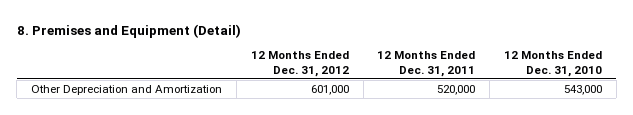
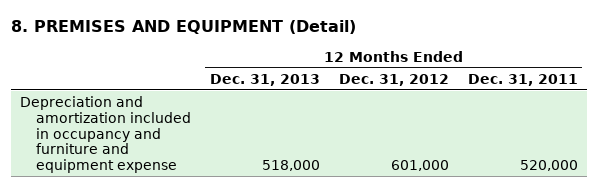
[16,23,241,38] 8. Premises and Equipment (Detail) -> [11,20,357,35] 8. PREMISES AND EQUIPMENT (Detail)
[504,51,603,77] 12 Months Ended Dec. 31, 2010 -> none
none -> [209,73,320,86] Dec. 31, 2013
[31,85,223,96] Other Depreciation and Amortization -> [20,95,192,174] Depreciation and amortization included in occupancy and furniture and equipment expense

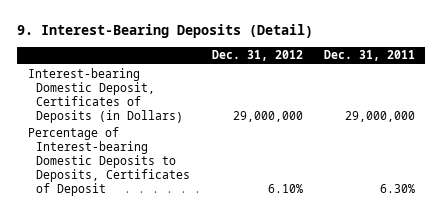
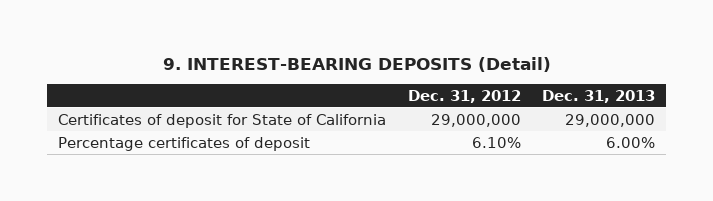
[17,24,314,39] 9. Interest-Bearing Deposits (Detail) -> [162,56,551,72] 9. INTEREST-BEARING DEPOSITS (Detail)
[323,50,415,62] Dec. 31, 2011 -> none
none -> [542,90,656,104] Dec. 31, 2013
[27,67,184,123] Interest-bearing Domestic Deposit, Certificates of Deposits (in Dollars) -> [57,113,386,128] Certificates of deposit for State of California
[27,126,191,196] Percentage of Interest-bearing Domestic Deposits to Deposits, Certificates of Deposit -> [57,136,310,151] Percentage certificates of deposit

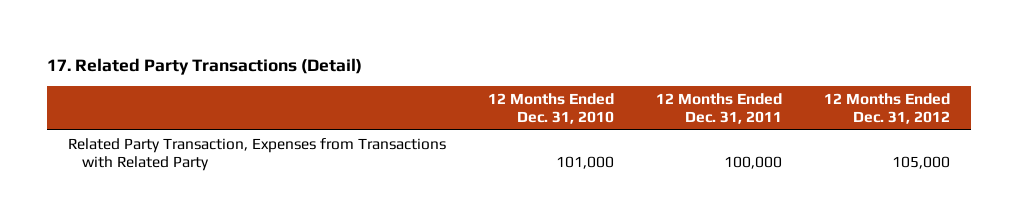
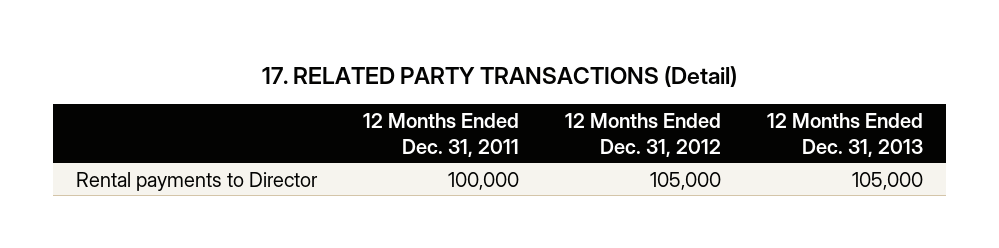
[46,57,362,75] 17. Related Party Transactions (Detail) -> [261,65,737,87] 17. RELATED PARTY TRANSACTIONS (Detail)
[487,92,614,125] 12 Months Ended Dec. 31, 2010 -> none
none -> [767,112,924,157] 12 Months Ended Dec. 31, 2013
[67,137,446,172] Related Party Transaction, Expenses from Transactions with Related Party -> [75,171,318,191] Rental payments to Director

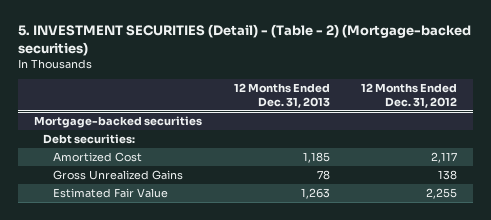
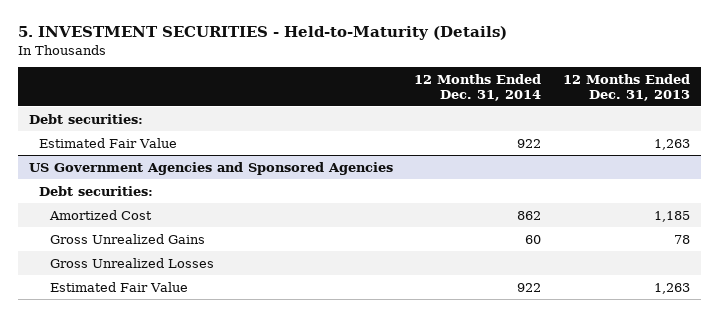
[18,24,472,56] 5. INVESTMENT SECURITIES (Detail) - (Table - 2) (Mortgage-backed securities) -> [17,26,507,41] 5. INVESTMENT SECURITIES - Held-to-Maturity (Details)
[361,82,458,109] 12 Months Ended Dec. 31, 2012 -> none
none -> [414,73,542,101] 12 Months Ended Dec. 31, 2014
[33,116,202,129] Mortgage-backed securities -> none
none -> [39,137,178,148] Estimated Fair Value
none -> [28,161,393,175] US Government Agencies and Sponsored Agencies
none -> [39,185,154,196] Debt securities:
none -> [49,257,214,268] Gross Unrealized Losses

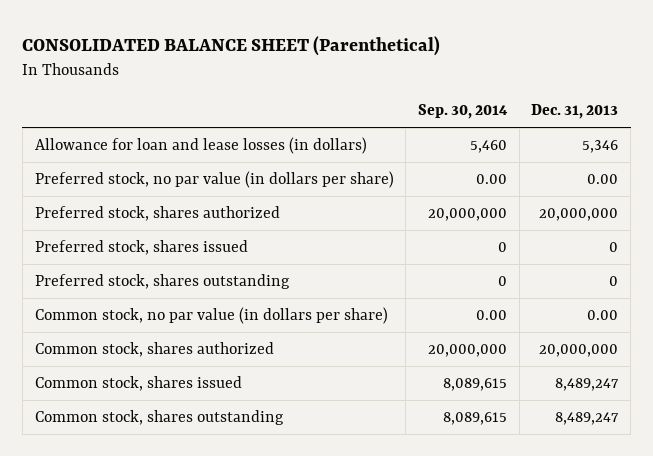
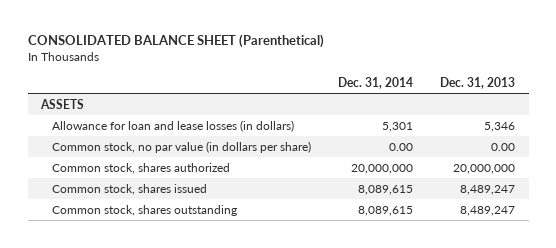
[418,104,509,120] Sep. 30, 2014 -> none
none -> [338,76,414,89] Dec. 31, 2014
none -> [40,98,85,109] ASSETS
[34,171,394,189] Preferred stock, no par value (in dollars per share) -> none
[34,206,280,222] Preferred stock, shares authorized -> none
[34,240,248,256] Preferred stock, shares issued -> none
[34,274,290,290] Preferred stock, shares outstanding -> none

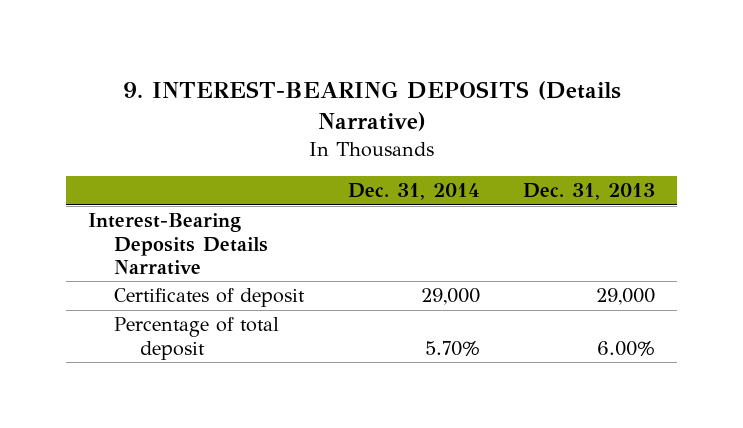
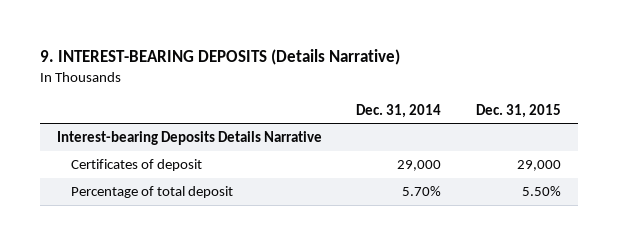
[523,183,656,201] Dec. 31, 2013 -> none
none -> [475,103,561,118] Dec. 31, 2015
[88,213,268,275] Interest-Bearing Deposits Details Narrative -> [56,131,322,146] Interest-bearing Deposits Details Narrative

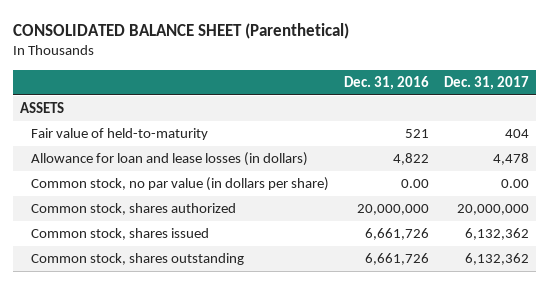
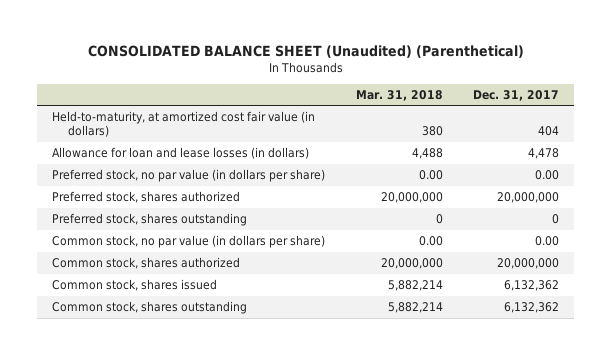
[12,22,349,39] CONSOLIDATED BALANCE SHEET (Parenthetical) -> [87,44,524,58] CONSOLIDATED BALANCE SHEET (Unaudited) (Parenthetical)
[343,76,429,91] Dec. 31, 2016 -> none
none -> [355,89,443,101] Mar. 31, 2018
[20,102,65,114] ASSETS -> none
[30,128,208,141] Fair value of held-to-maturity -> none
none -> [52,111,316,138] Held-to-maturity, at amortized cost fair value (in dollars)
none -> [52,169,326,183] Preferred stock, no par value (in dollars per share)
none -> [52,191,241,204] Preferred stock, shares authorized
none -> [52,213,248,227] Preferred stock, shares outstanding

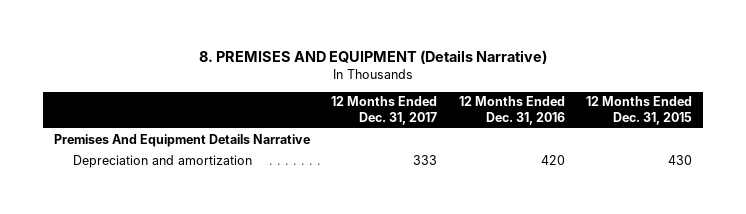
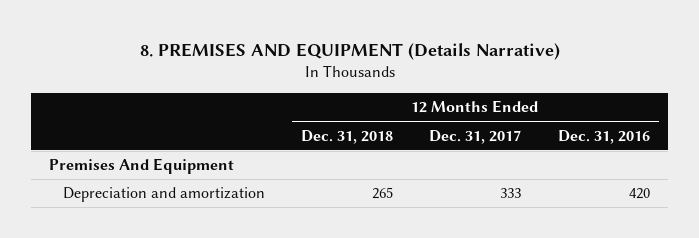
[586,96,693,125] 12 Months Ended Dec. 31, 2015 -> none
none -> [301,129,394,144] Dec. 31, 2018
[53,133,310,147] Premises And Equipment Details Narrative -> [49,158,235,175] Premises And Equipment

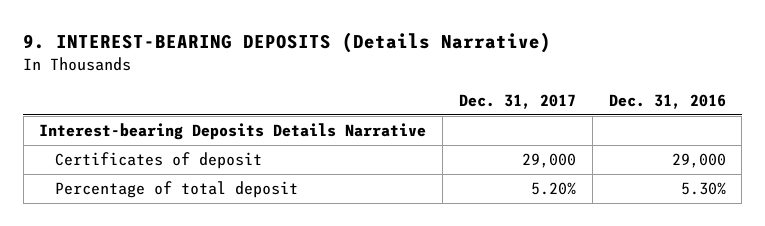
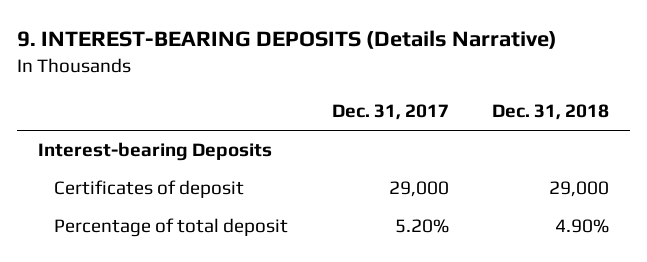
[608,93,726,109] Dec. 31, 2016 -> none
none -> [491,104,609,121] Dec. 31, 2018
[39,123,427,141] Interest-bearing Deposits Details Narrative -> [38,142,273,162] Interest-bearing Deposits

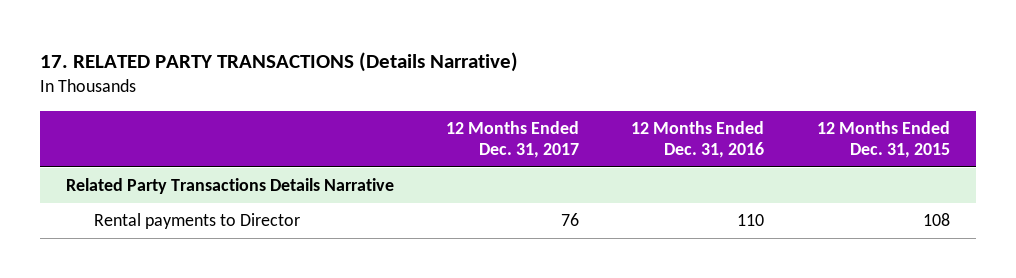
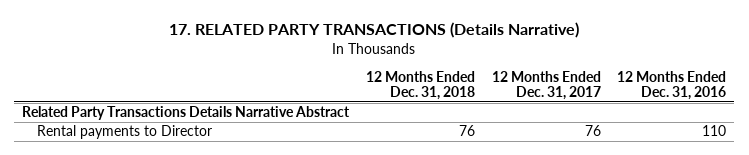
[816,120,950,158] 12 Months Ended Dec. 31, 2015 -> none
none -> [365,70,475,101] 12 Months Ended Dec. 31, 2018
[66,178,395,195] Related Party Transactions Details Narrative -> [22,106,351,121] Related Party Transactions Details Narrative Abstract

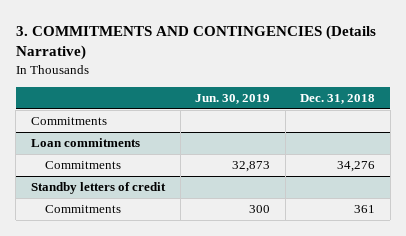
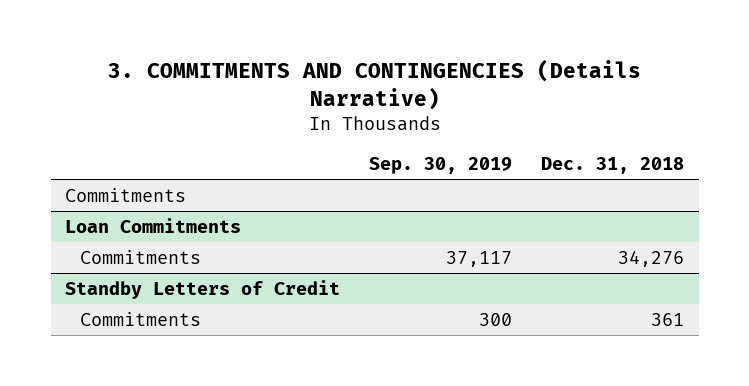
[195,94,271,105] Jun. 30, 2019 -> none
none -> [369,156,513,174] Sep. 30, 2019
[31,138,141,148] Loan commitments -> [65,217,242,233] Loan Commitments
[31,182,167,195] Standby letters of credit -> [65,279,341,299] Standby Letters of Credit

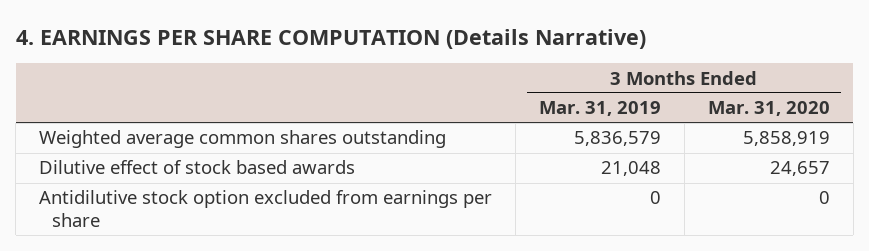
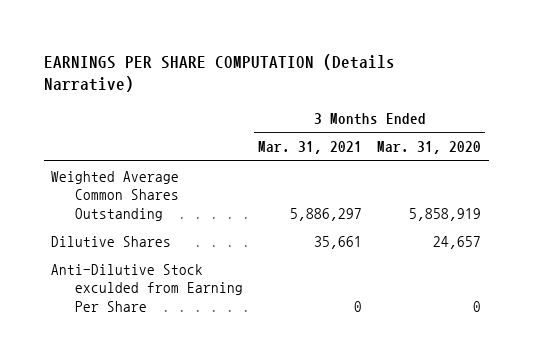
[15,28,646,49] 4. EARNINGS PER SHARE COMPUTATION (Details Narrative) -> [43,53,395,93] EARNINGS PER SHARE COMPUTATION (Details Narrative)
[539,101,662,117] Mar. 31, 2019 -> none
none -> [257,141,362,155] Mar. 31, 2021
[39,130,447,149] Weighted average common shares outstanding -> [51,170,180,221] Weighted Average Common Shares Outstanding
[39,160,356,175] Dilutive effect of stock based awards -> [51,235,172,247] Dilutive Shares
[39,190,493,228] Antidilutive stock option excluded from earnings per share -> [51,263,243,312] Anti-Dilutive Stock exculded from Earning Per Share

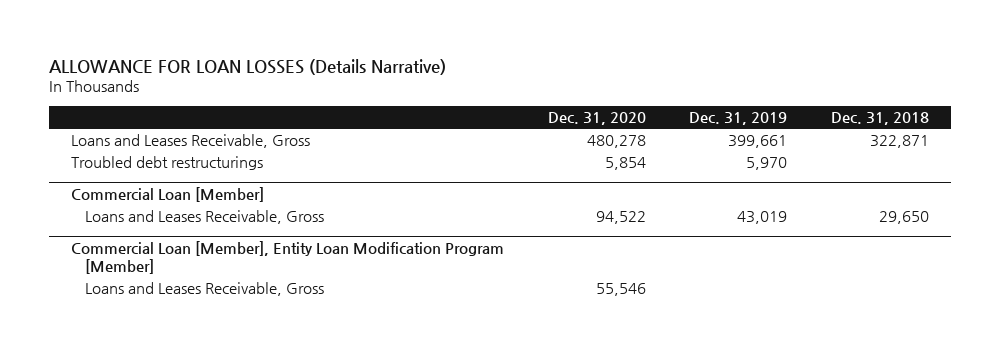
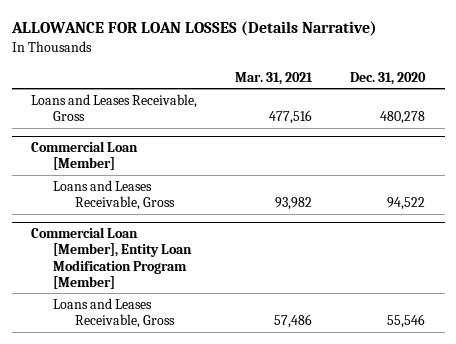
[689,112,788,126] Dec. 31, 2019 -> none
[830,112,929,126] Dec. 31, 2018 -> none
none -> [235,71,314,85] Mar. 31, 2021
[70,156,263,171] Troubled debt restructurings -> none

